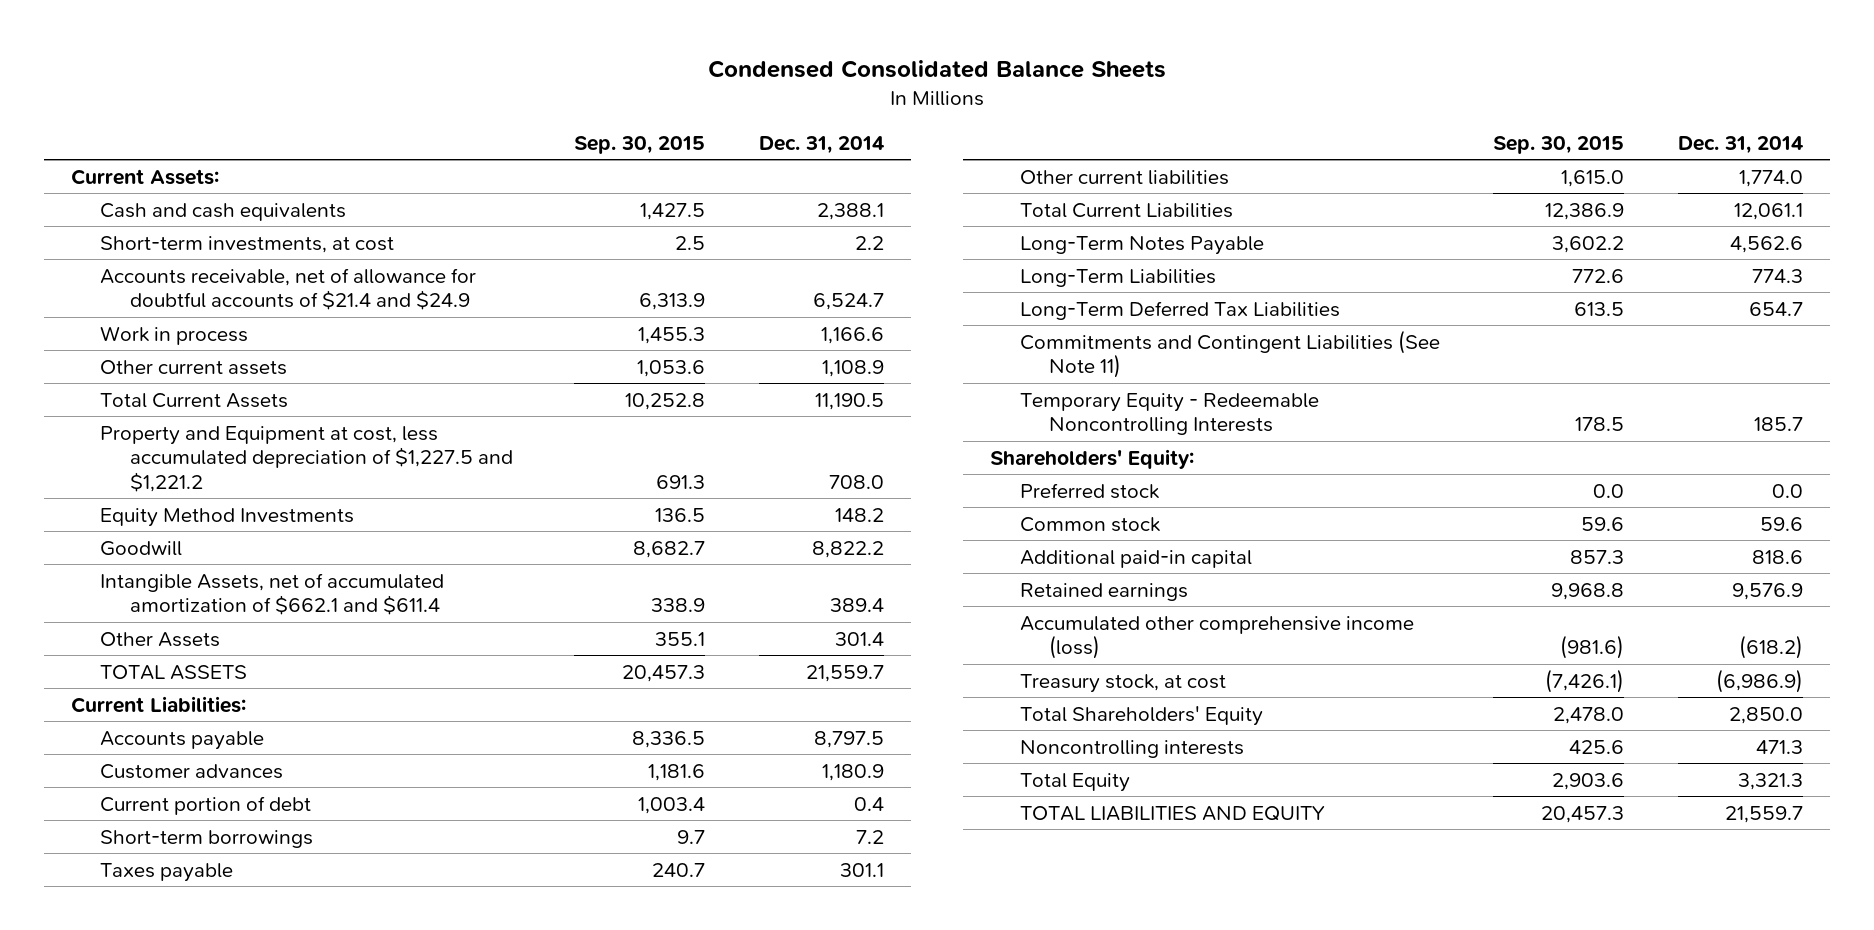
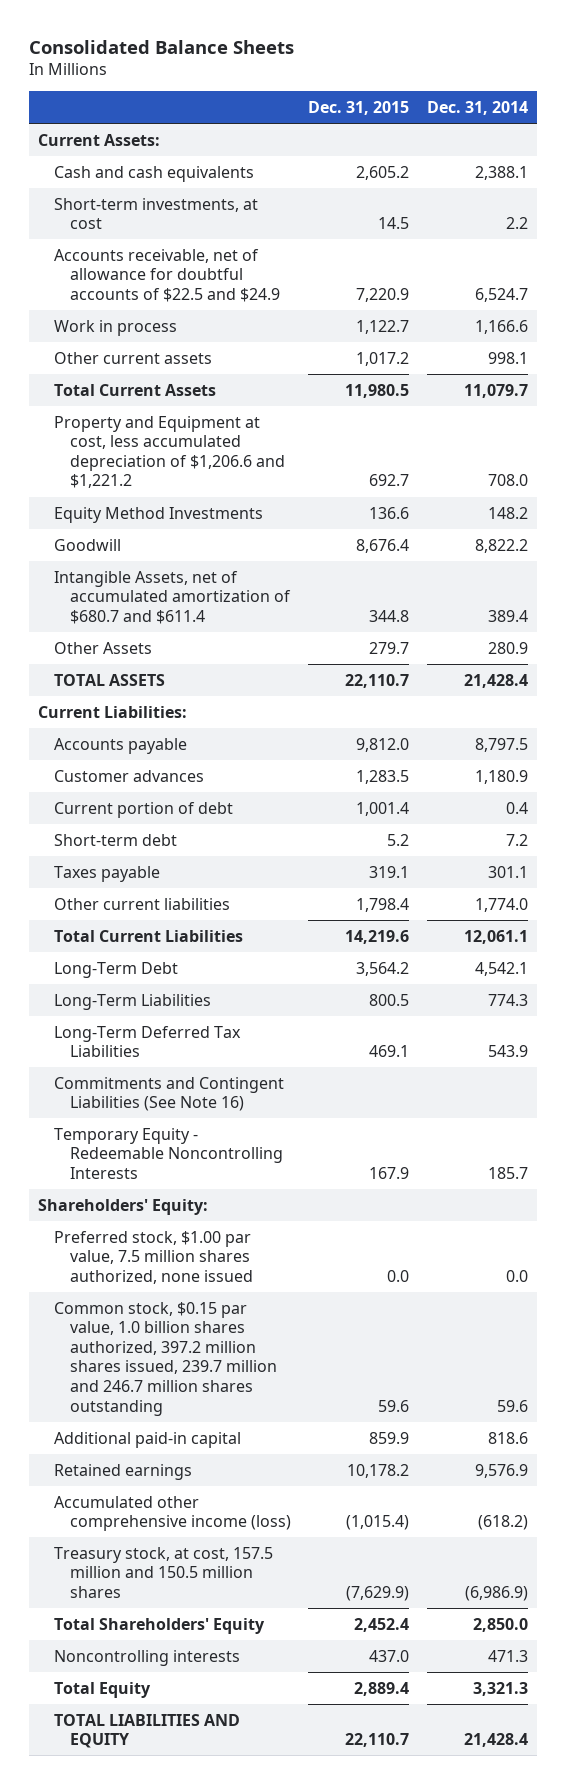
[708,59,1167,78] Condensed Consolidated Balance Sheets -> [28,39,294,54] Consolidated Balance Sheets
[574,135,706,154] Sep. 30, 2015 -> none
none -> [308,101,410,116] Dec. 31, 2015
[100,267,477,311] Accounts receivable, net of allowance for doubtful accounts of $21.4 and $24.9 -> [53,248,280,302] Accounts receivable, net of allowance for doubtful accounts of $22.5 and $24.9
[821,359,884,377] 1,108.9 -> [488,351,529,364] 998.1
[814,392,884,410] 11,190.5 -> [464,383,529,398] 11,079.7
[100,425,513,492] Property and Equipment at cost, less accumulated depreciation of $1,227.5 and $1,221.2 -> [53,415,285,489] Property and Equipment at cost, less accumulated depreciation of $1,206.6 and $1,221.2
[100,572,445,616] Intangible Assets, net of accumulated amortization of $662.1 and $611.4 -> [53,570,291,624] Intangible Assets, net of accumulated amortization of $680.7 and $611.4
[834,631,884,646] 301.4 -> [488,641,529,654] 280.9
[805,664,884,682] 21,559.7 -> [464,673,529,688] 21,428.4
[100,829,314,848] Short-term borrowings -> [53,833,177,846] Short-term debt
[1019,235,1264,255] Long-Term Notes Payable -> [53,961,178,978] Long-Term Debt
[1730,235,1804,253] 4,562.6 -> [475,961,529,976] 4,542.1
[1749,301,1804,316] 654.7 -> [488,1045,529,1058] 543.9
[1019,329,1440,379] Commitments and Contingent Liabilities (See Note 11) -> [53,1076,284,1112] Commitments and Contingent Liabilities (See Note 16)
[1019,482,1159,499] Preferred stock -> [53,1230,253,1284] Preferred stock, $1.00 par value, 7.5 million shares authorized, none issued
[1019,516,1160,532] Common stock -> [53,1301,277,1416] Common stock, $0.15 par value, 1.0 billion shares authorized, 397.2 million shares issued, 239.7 million and 246.7 million shares outstanding
[1019,673,1226,693] Treasury stock, at cost -> [53,1546,273,1598] Treasury stock, at cost, 157.5 million and 150.5 million shares
[1725,805,1804,823] 21,559.7 -> [464,1733,529,1748] 21,428.4

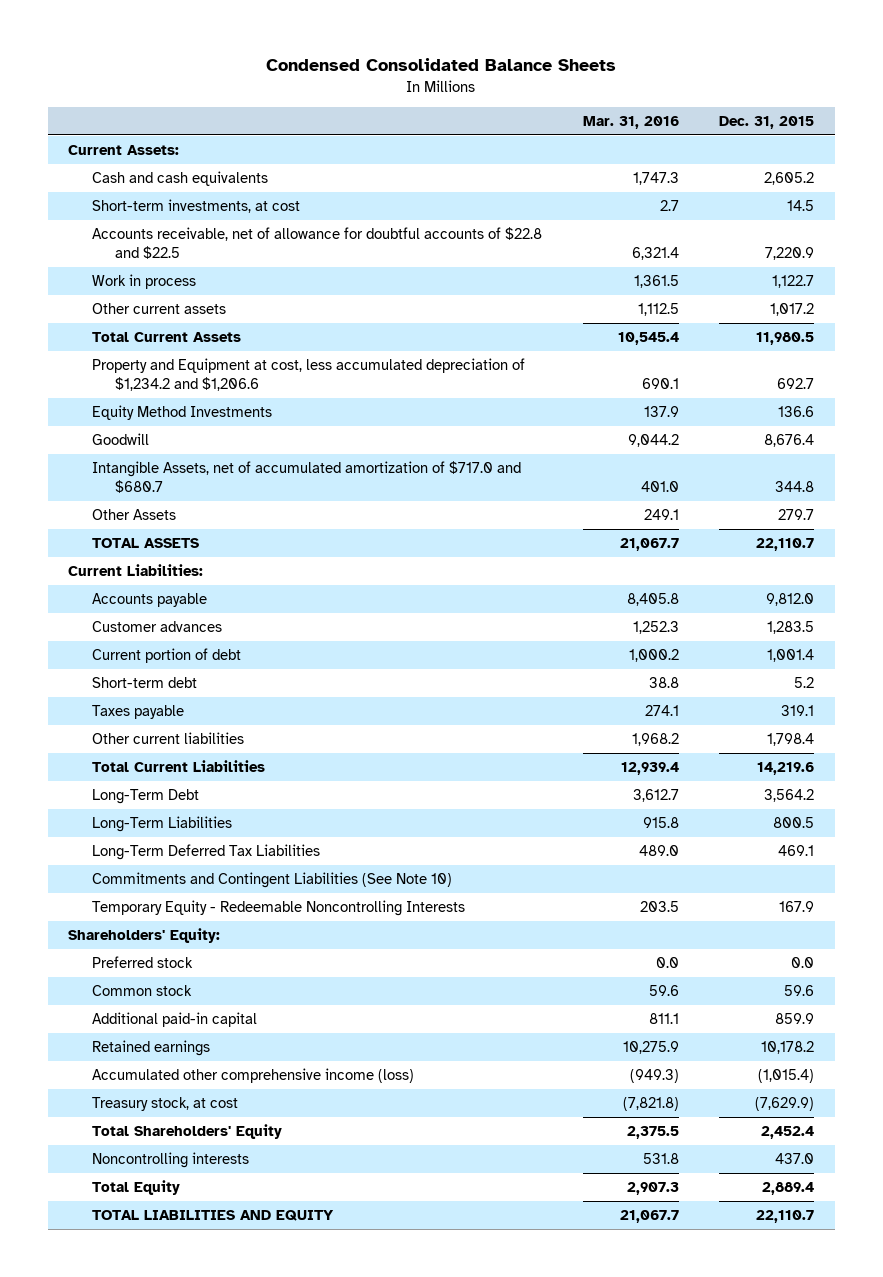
[28,39,294,54] Consolidated Balance Sheets -> [266,58,617,72] Condensed Consolidated Balance Sheets
[427,101,529,116] Dec. 31, 2014 -> none
none -> [582,115,679,129] Mar. 31, 2016
[53,248,280,302] Accounts receivable, net of allowance for doubtful accounts of $22.5 and $24.9 -> [91,227,542,260] Accounts receivable, net of allowance for doubtful accounts of $22.8 and $22.5
[53,415,285,489] Property and Equipment at cost, less accumulated depreciation of $1,206.6 and $1,221.2 -> [91,358,525,392] Property and Equipment at cost, less accumulated depreciation of $1,234.2 and $1,206.6
[53,570,291,624] Intangible Assets, net of accumulated amortization of $680.7 and $611.4 -> [91,461,521,494] Intangible Assets, net of accumulated amortization of $717.0 and $680.7
[53,1076,284,1112] Commitments and Contingent Liabilities (See Note 16) -> [91,872,452,889] Commitments and Contingent Liabilities (See Note 10)
[53,1230,253,1284] Preferred stock, $1.00 par value, 7.5 million shares authorized, none issued -> [91,956,193,969] Preferred stock
[53,1301,277,1416] Common stock, $0.15 par value, 1.0 billion shares authorized, 397.2 million shares issued, 239.7 million and 246.7 million shares outstanding -> [91,985,192,997] Common stock
[53,1546,273,1598] Treasury stock, at cost, 157.5 million and 150.5 million shares -> [91,1097,238,1112] Treasury stock, at cost

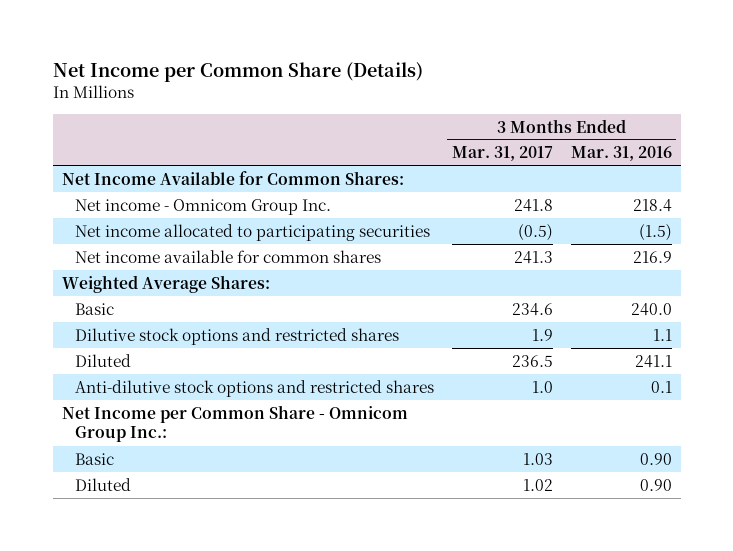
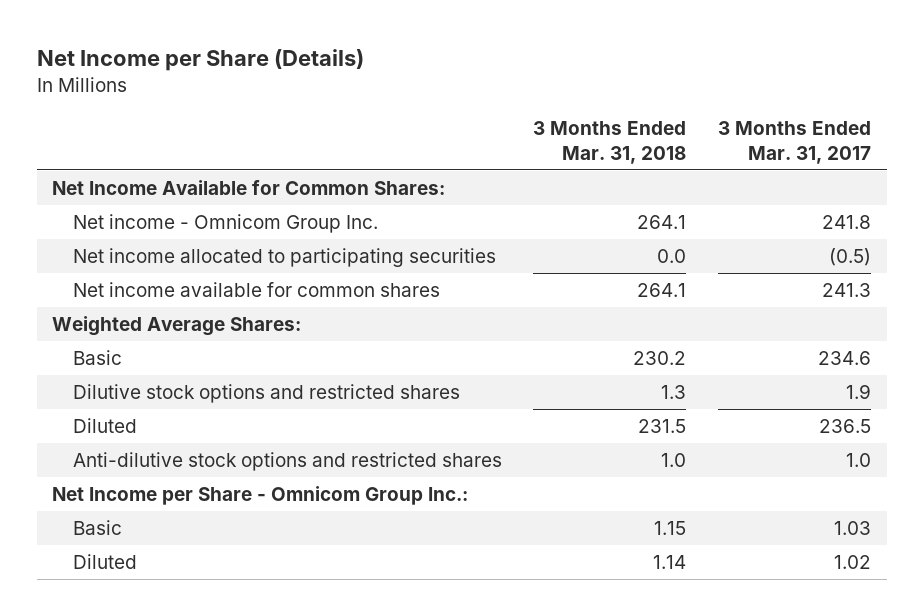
[52,62,423,83] Net Income per Common Share (Details) -> [36,49,364,72] Net Income per Share (Details)
[570,146,672,162] Mar. 31, 2016 -> none
none -> [533,120,687,164] 3 Months Ended Mar. 31, 2018
[61,404,408,443] Net Income per Common Share - Omnicom Group Inc.: -> [52,485,469,505] Net Income per Share - Omnicom Group Inc.:

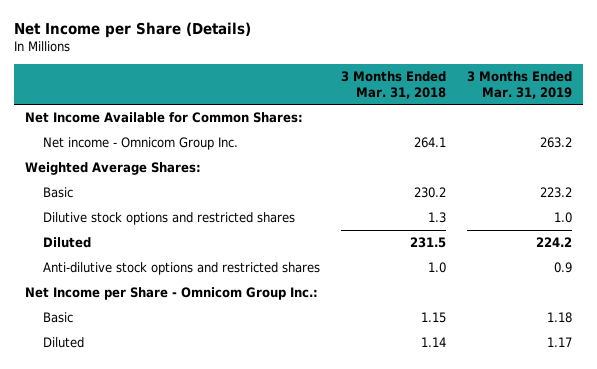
[718,120,872,164] 3 Months Ended Mar. 31, 2017 -> none
none -> [467,71,573,99] 3 Months Ended Mar. 31, 2019
[72,247,496,267] Net income allocated to participating securities -> none
[72,281,440,297] Net income available for common shares -> none

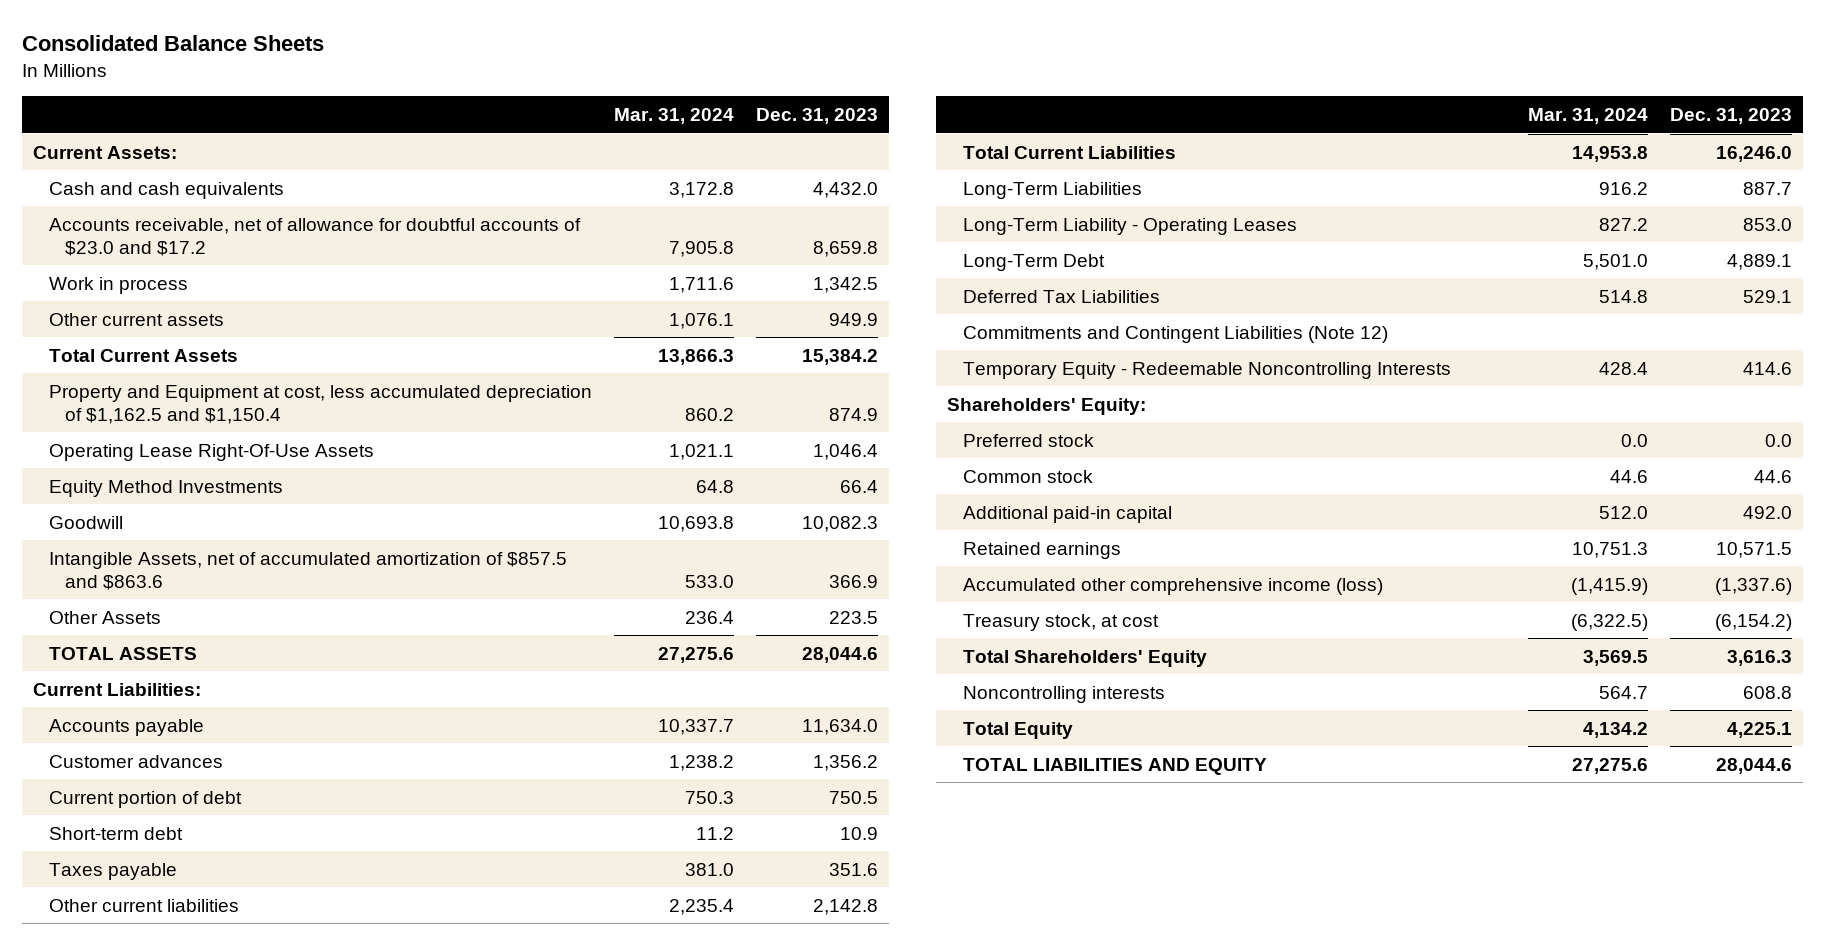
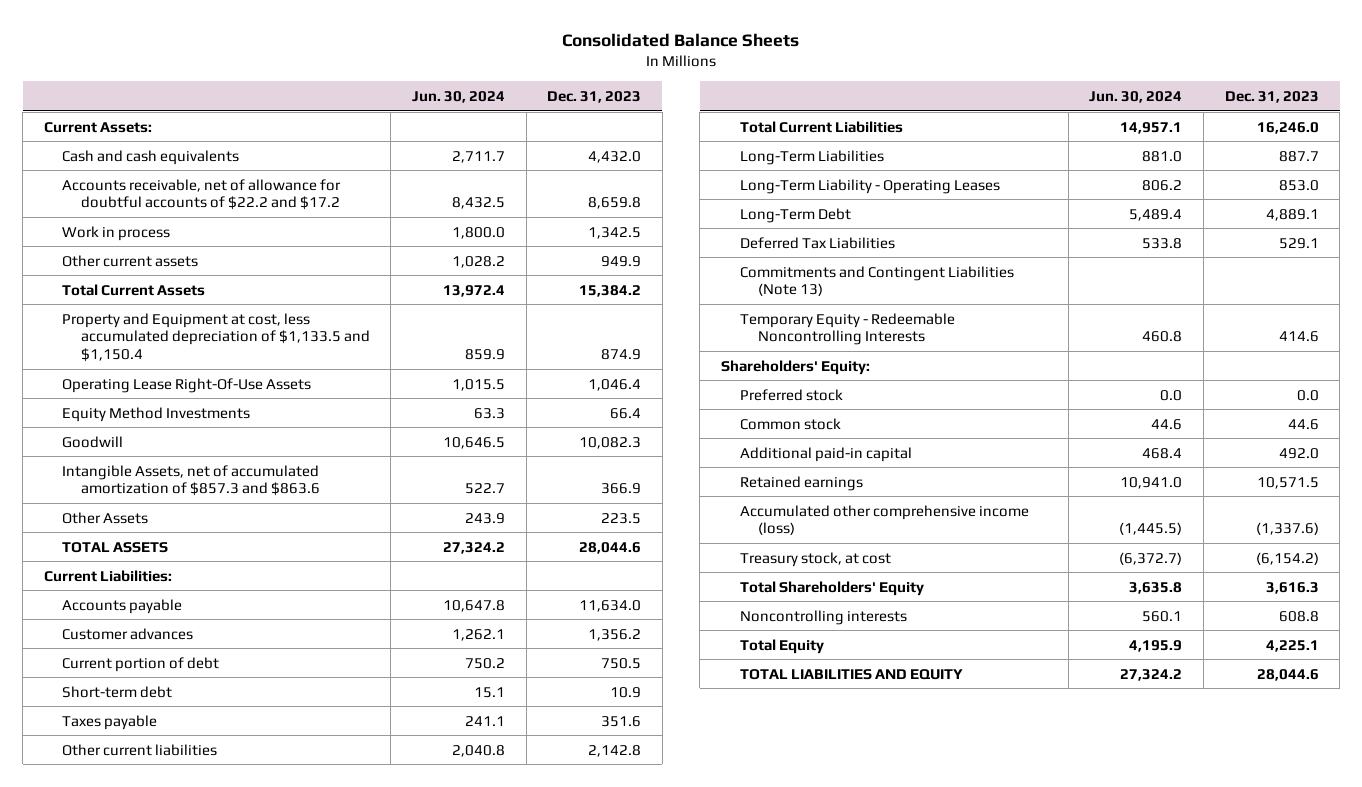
[613,108,734,125] Mar. 31, 2024 -> none
none -> [411,90,505,103] Jun. 30, 2024
[48,217,581,256] Accounts receivable, net of allowance for doubtful accounts of $23.0 and $17.2 -> [62,178,342,211] Accounts receivable, net of allowance for doubtful accounts of $22.2 and $17.2
[48,384,592,424] Property and Equipment at cost, less accumulated depreciation of $1,162.5 and $1,150.4 -> [62,312,370,362] Property and Equipment at cost, less accumulated depreciation of $1,133.5 and $1,150.4
[48,551,567,590] Intangible Assets, net of accumulated amortization of $857.5 and $863.6 -> [62,464,320,497] Intangible Assets, net of accumulated amortization of $857.3 and $863.6
[963,325,1389,343] Commitments and Contingent Liabilities (Note 12) -> [739,265,1014,297] Commitments and Contingent Liabilities (Note 13)

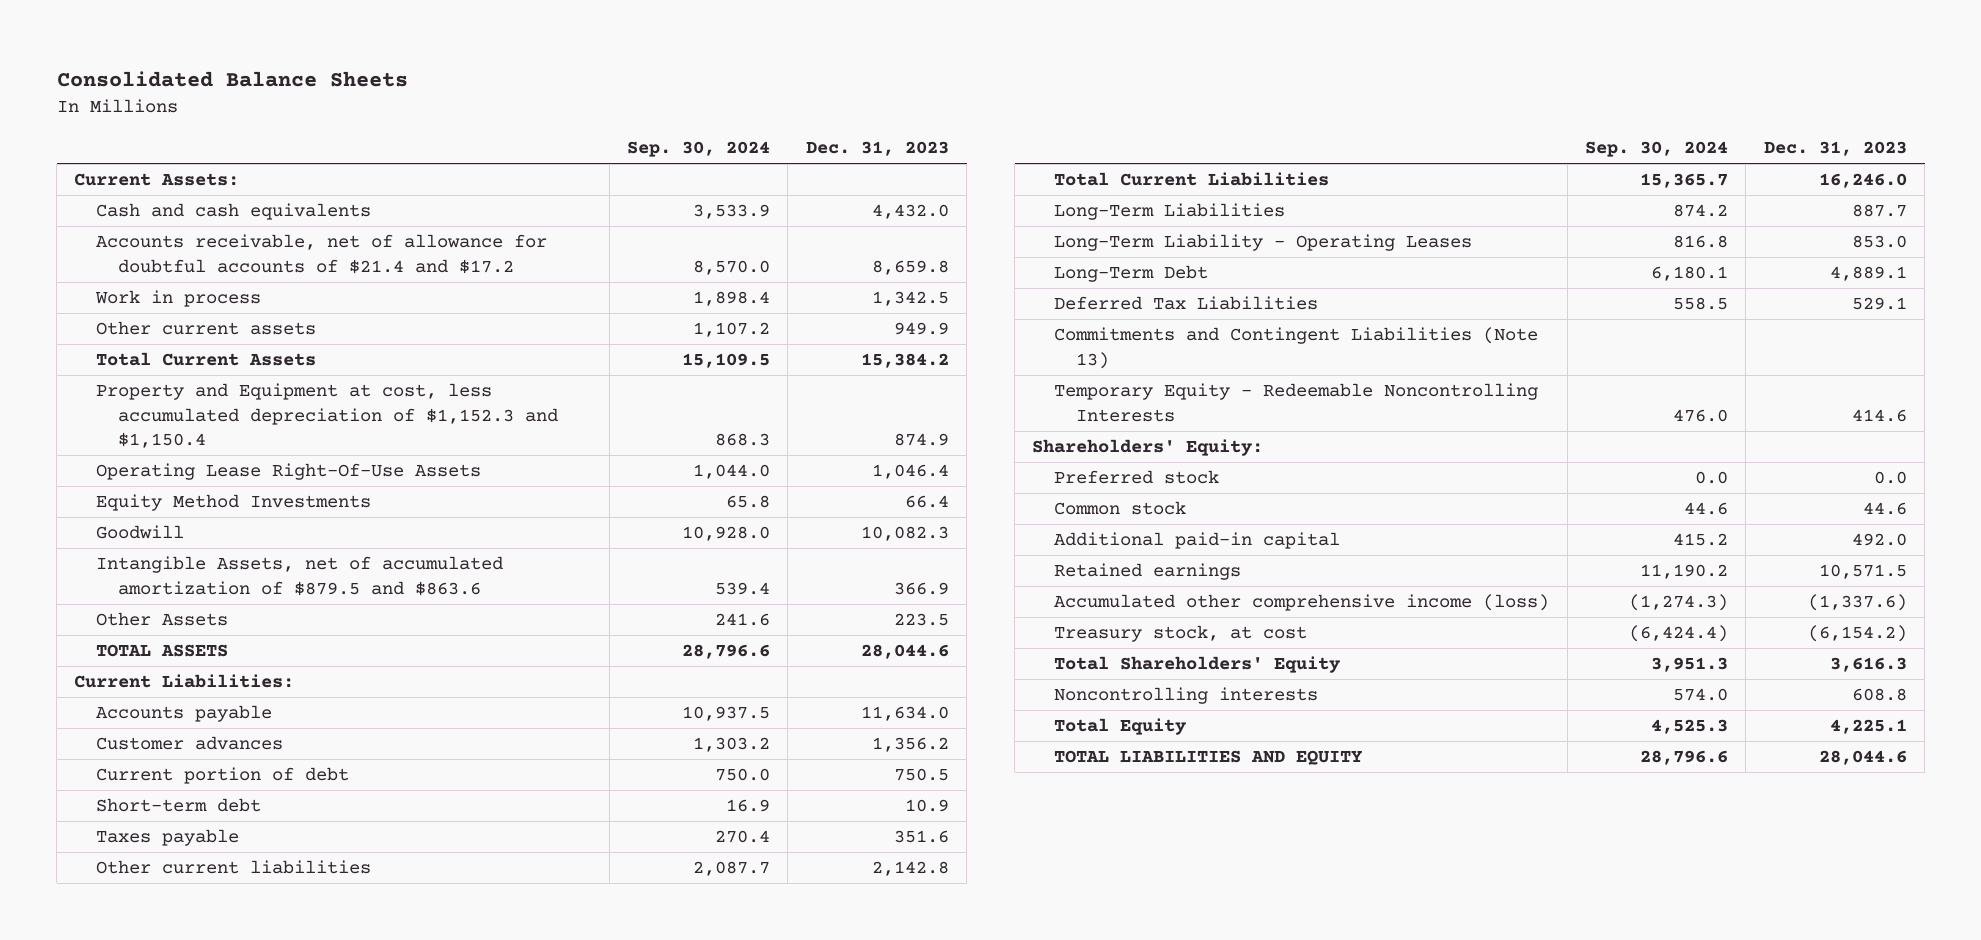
[411,90,505,103] Jun. 30, 2024 -> none
none -> [626,140,770,157] Sep. 30, 2024
[62,178,342,211] Accounts receivable, net of allowance for doubtful accounts of $22.2 and $17.2 -> [96,234,548,274] Accounts receivable, net of allowance for doubtful accounts of $21.4 and $17.2
[62,312,370,362] Property and Equipment at cost, less accumulated depreciation of $1,133.5 and $1,150.4 -> [96,383,558,449] Property and Equipment at cost, less accumulated depreciation of $1,152.3 and $1,150.4
[62,464,320,497] Intangible Assets, net of accumulated amortization of $857.3 and $863.6 -> [96,556,504,596] Intangible Assets, net of accumulated amortization of $879.5 and $863.6

